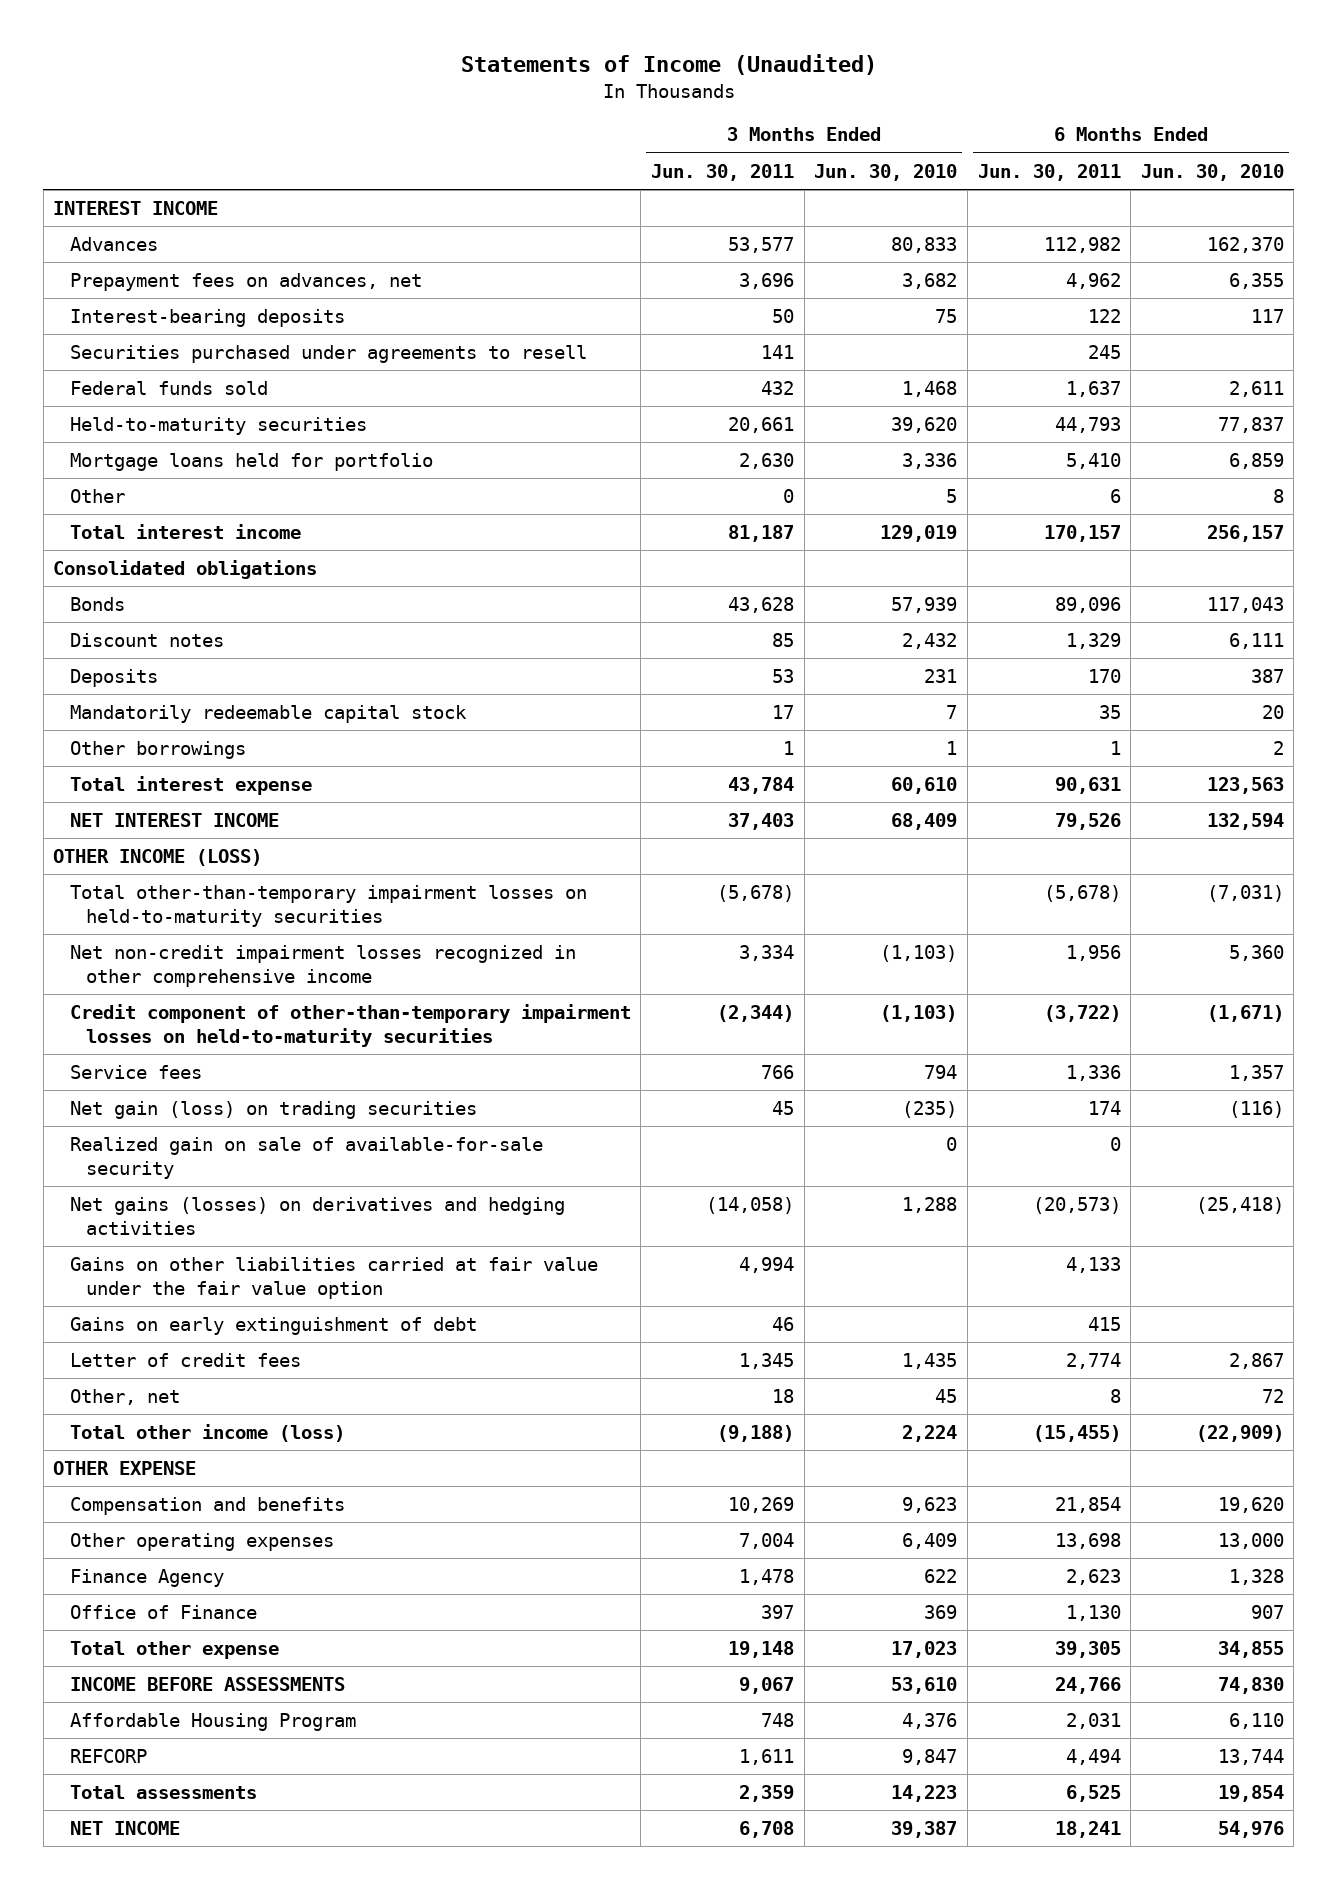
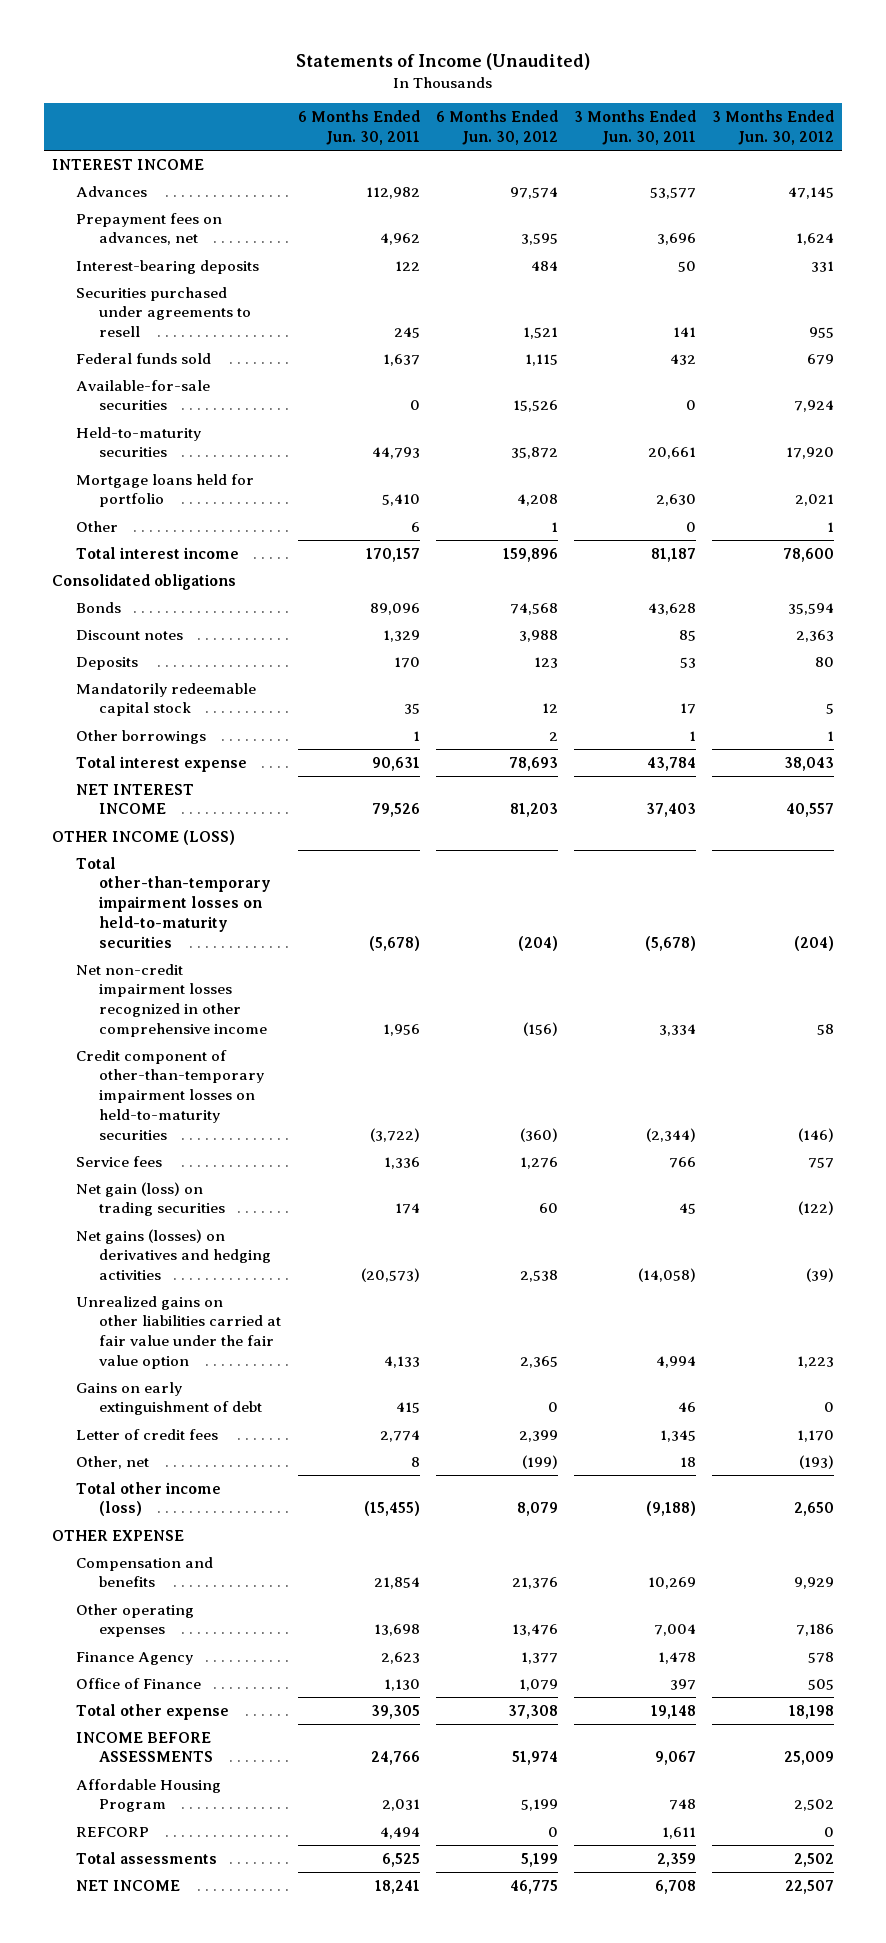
[814,163,958,181] Jun. 30, 2010 -> none
[1140,163,1284,181] Jun. 30, 2010 -> none
none -> [435,110,558,145] 6 Months Ended Jun. 30, 2012
none -> [712,110,835,145] 3 Months Ended Jun. 30, 2012
none -> [75,379,210,411] Available-for-sale securities
[69,1136,543,1179] Realized gain on sale of available-for-sale security -> none
[69,1256,598,1299] Gains on other liabilities carried at fair value under the fair value option -> [75,1295,282,1369] Unrealized gains on other liabilities carried at fair value under the fair value option

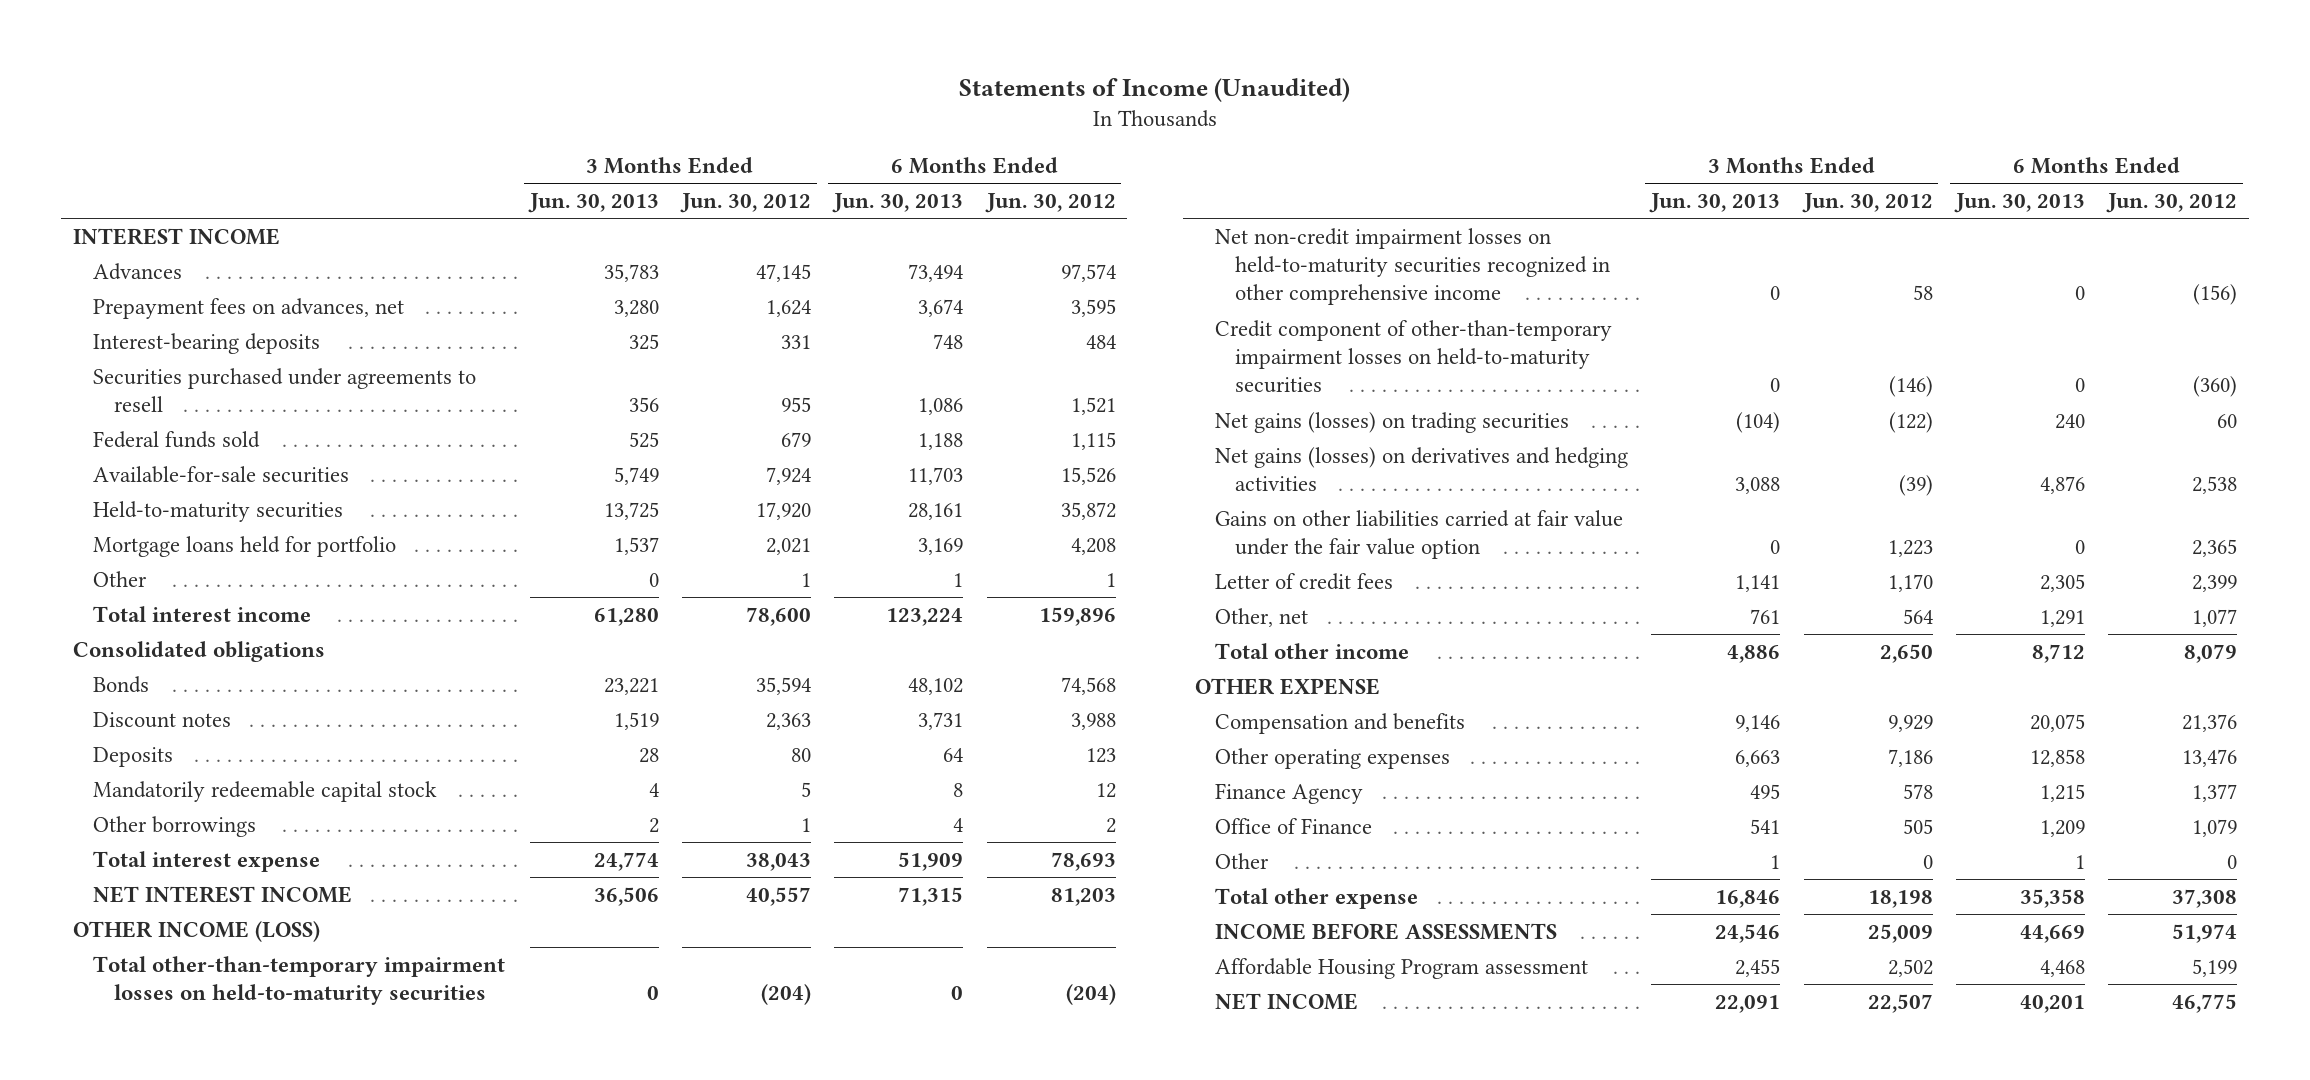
[297,110,420,145] 6 Months Ended Jun. 30, 2011 -> none
[574,110,697,145] 3 Months Ended Jun. 30, 2011 -> none
none -> [527,193,659,214] Jun. 30, 2013
none -> [832,193,964,214] Jun. 30, 2013
[75,963,268,1037] Net non-credit impairment losses recognized in other comprehensive income -> [1214,227,1611,306] Net non-credit impairment losses on held-to-maturity securities recognized in other comprehensive income
[75,1155,162,1167] Service fees -> none
[75,1181,226,1217] Net gain (loss) on trading securities -> [1214,411,1569,433] Net gains (losses) on trading securities
[75,1381,263,1416] Gains on early extinguishment of debt -> none
[75,1295,282,1369] Unrealized gains on other liabilities carried at fair value under the fair value option -> [1214,509,1623,560] Gains on other liabilities carried at fair value under the fair value option
[521,1454,558,1469] (199) -> [2192,608,2238,627] 1,077
[799,1454,835,1469] (193) -> [1902,608,1933,624] 564
[75,1481,221,1517] Total other income (loss) -> [1214,642,1409,659] Total other income
none -> [1214,852,1269,869] Other
[75,1826,149,1837] REFCORP -> none
[75,1851,217,1864] Total assessments -> none
[75,1778,221,1813] Affordable Housing Program -> [1214,957,1588,979] Affordable Housing Program assessment

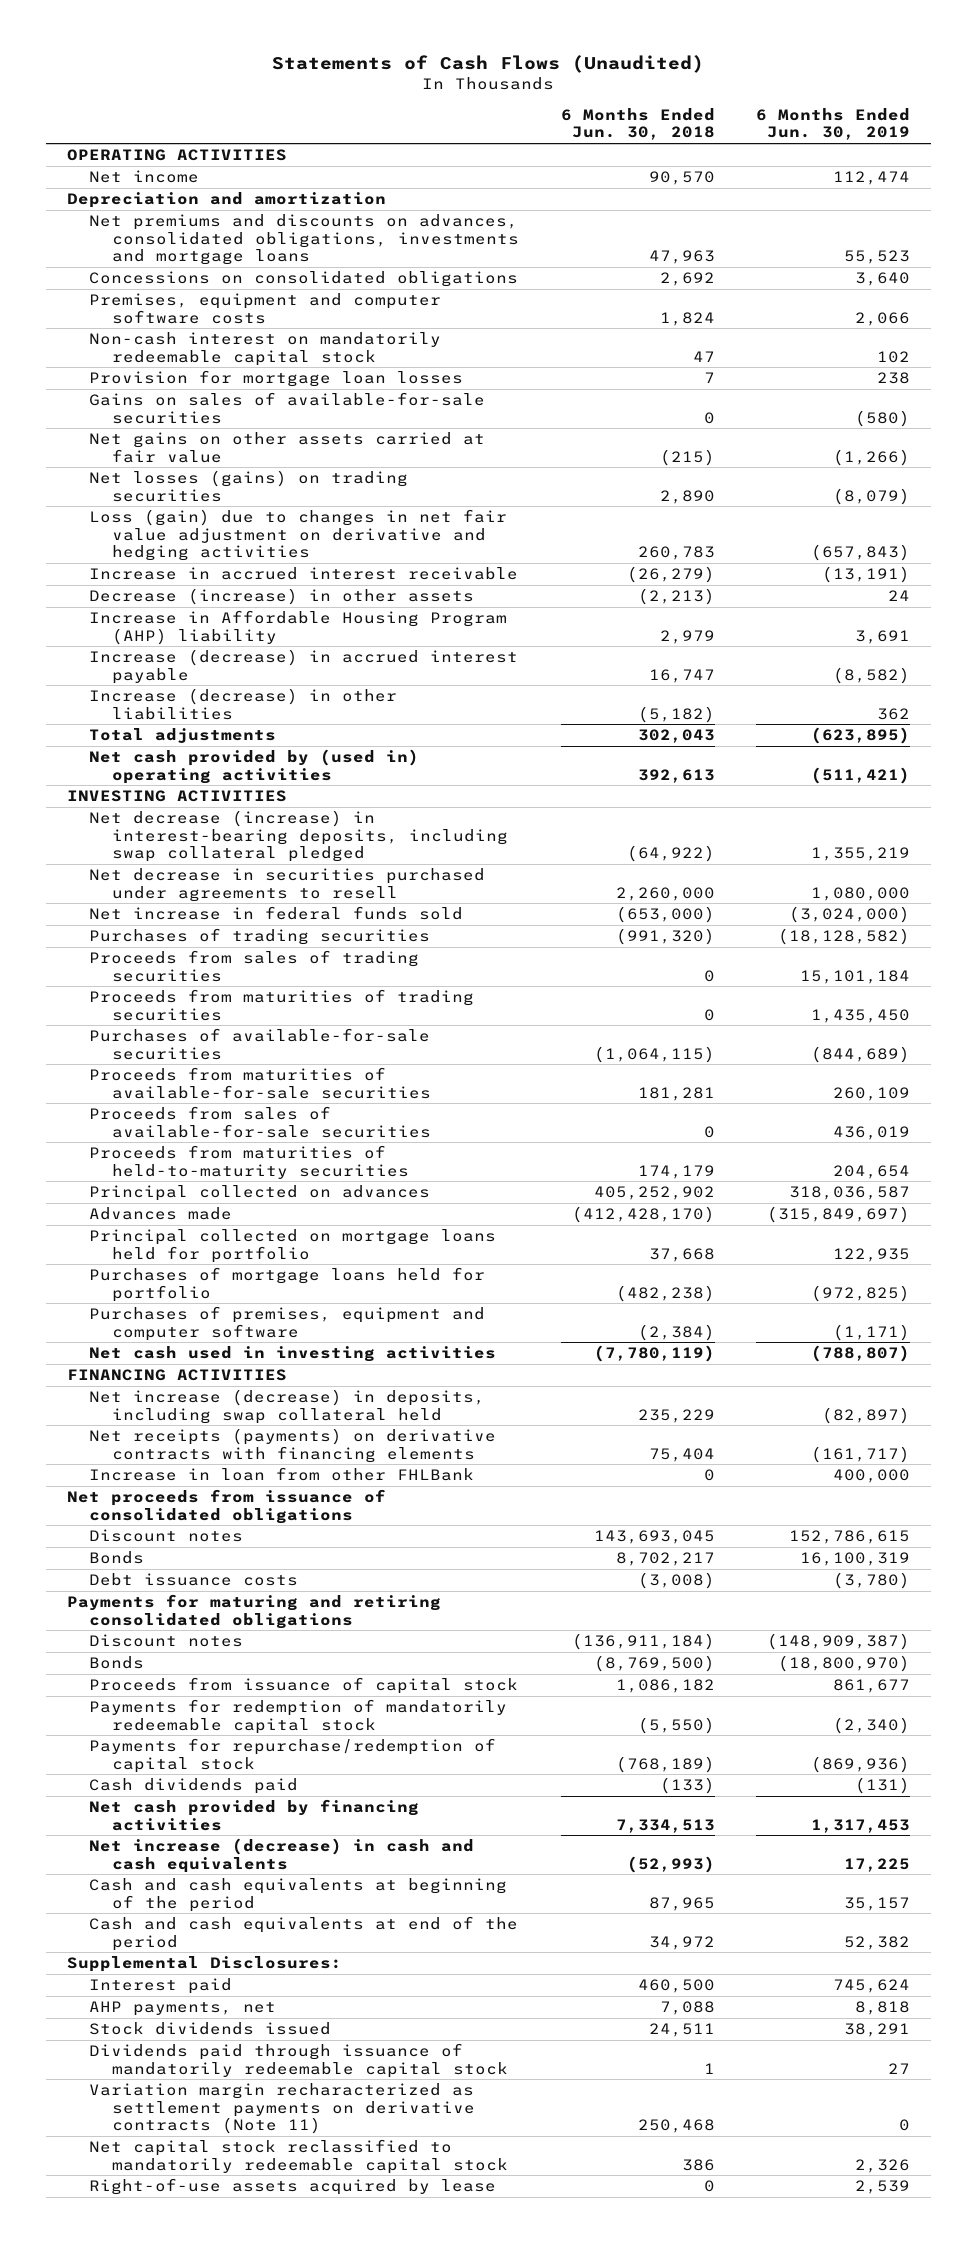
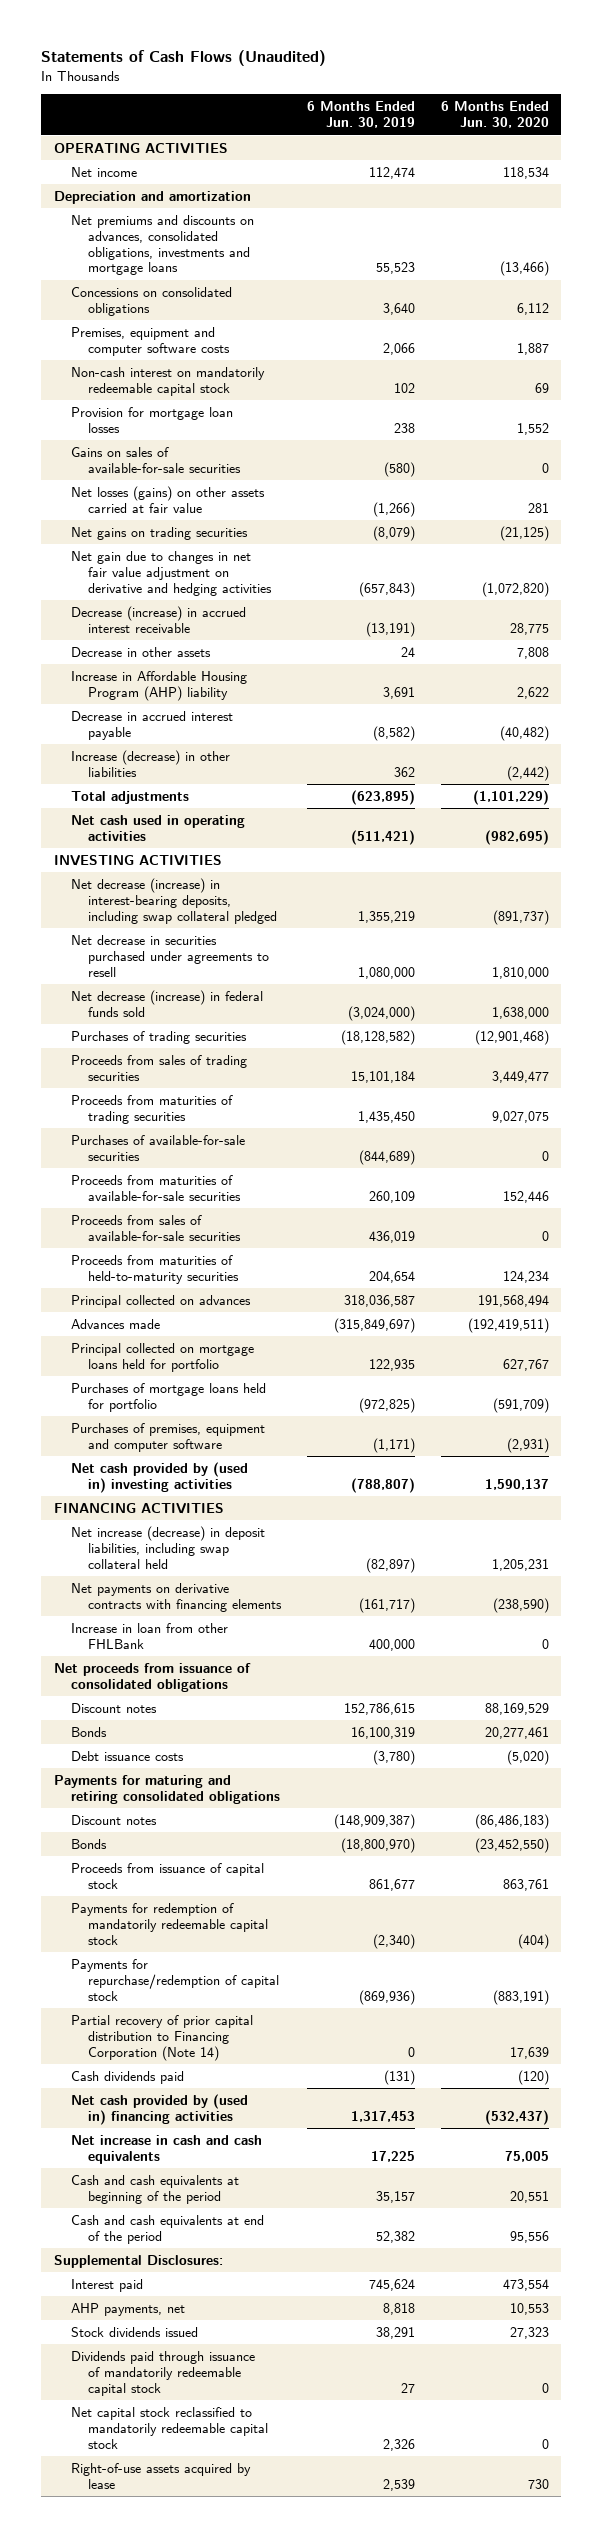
[560,107,715,141] 6 Months Ended Jun. 30, 2018 -> none
none -> [440,101,549,129] 6 Months Ended Jun. 30, 2020
[89,432,486,463] Net gains on other assets carried at fair value -> [70,485,265,513] Net losses (gains) on other assets carried at fair value
[89,470,409,502] Net losses (gains) on trading securities -> [70,526,248,540] Net gains on trading securities
[89,509,508,562] Loss (gain) due to changes in net fair value adjustment on derivative and hedging activities -> [70,550,272,596] Net gain due to changes in net fair value adjustment on derivative and hedging activities
[89,567,519,581] Increase in accrued interest receivable -> [70,605,246,633] Decrease (increase) in accrued interest receivable
[89,588,475,606] Decrease (increase) in other assets -> [70,646,211,657] Decrease in other assets
[89,649,519,684] Increase (decrease) in accrued interest payable -> [70,710,233,740] Decrease in accrued interest payable
[89,749,420,784] Net cash provided by (used in) operating activities -> [70,814,245,841] Net cash used in operating activities
[89,906,464,921] Net increase in federal funds sold -> [70,989,263,1017] Net decrease (increase) in federal funds sold
[89,1346,497,1363] Net cash used in investing activities -> [70,1461,248,1493] Net cash provided by (used in) investing activities
[89,1389,486,1424] Net increase (decrease) in deposits, including swap collateral held -> [70,1525,265,1569] Net increase (decrease) in deposit liabilities, including swap collateral held
[89,1428,497,1463] Net receipts (payments) on derivative contracts with financing elements -> [70,1582,282,1612] Net payments on derivative contracts with financing elements
none -> [70,2014,253,2061] Partial recovery of prior capital distribution to Financing Corporation (Note 14)
[89,1799,420,1831] Net cash provided by financing activities -> [70,2093,248,2125] Net cash provided by (used in) financing activities
[89,1838,475,1873] Net increase (decrease) in cash and cash equivalents -> [70,2134,262,2164] Net increase in cash and cash equivalents
[89,2083,475,2135] Variation margin recharacterized as settlement payments on derivative contracts (Note 11) -> none

